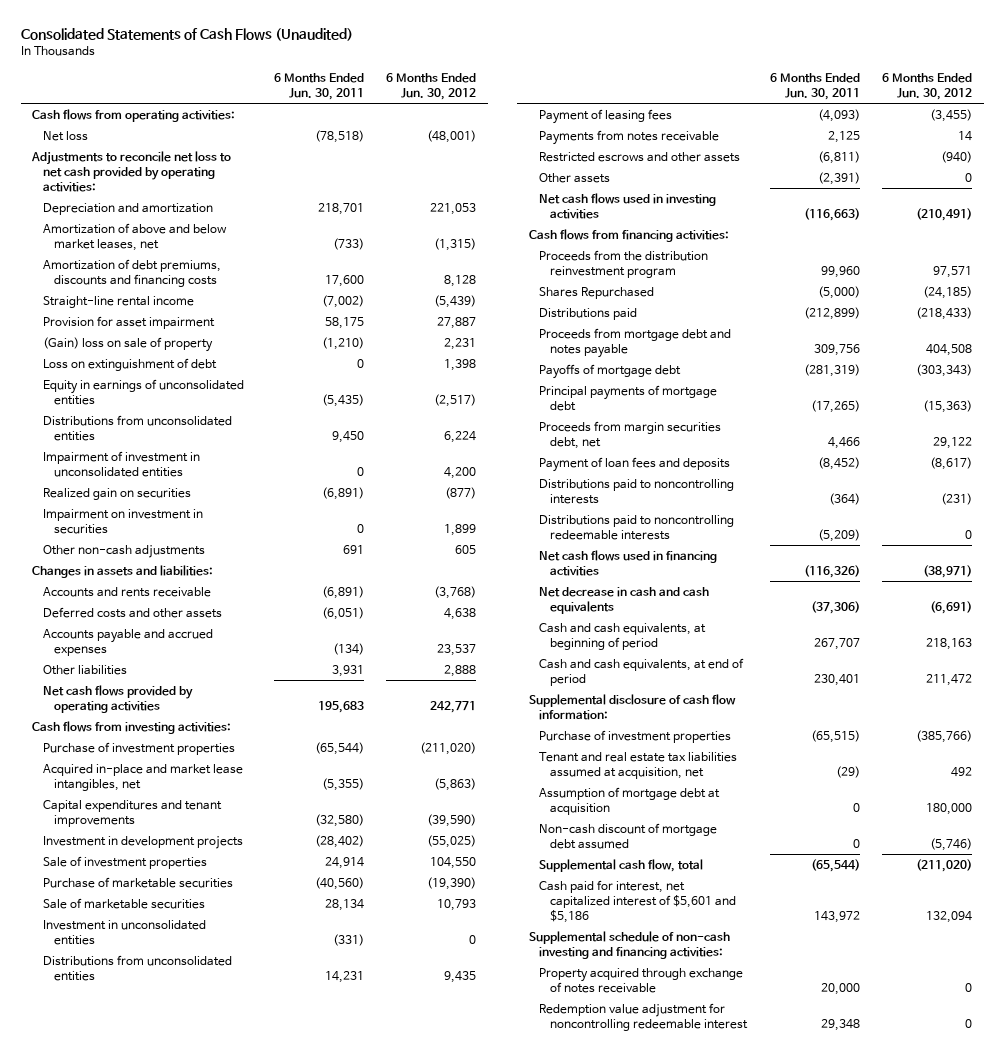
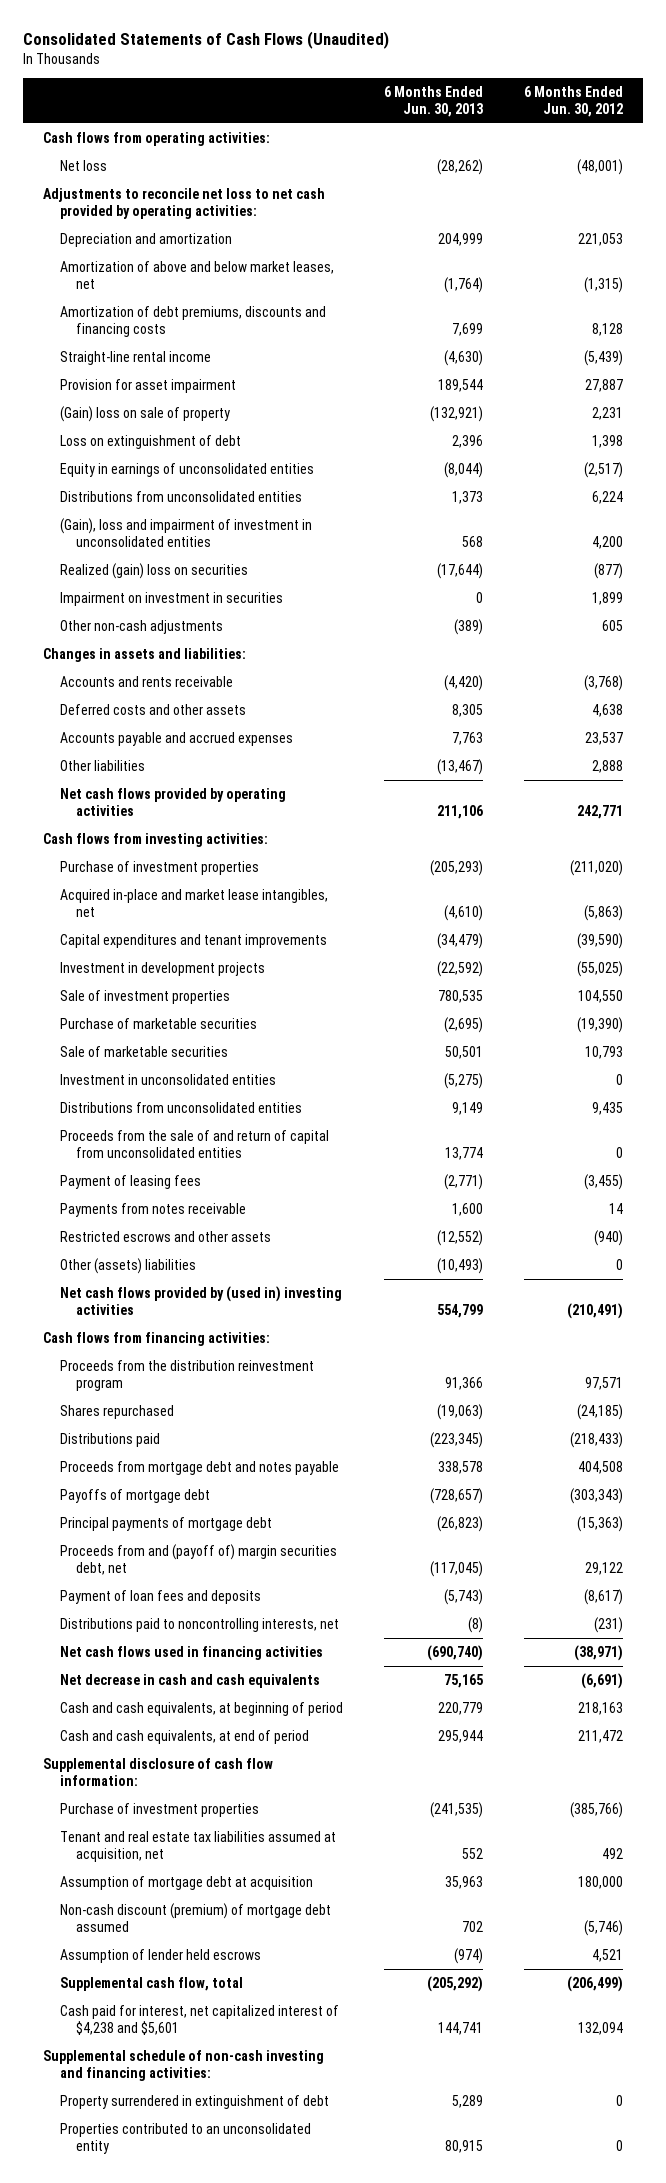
[273,72,364,101] 6 Months Ended Jun. 30, 2011 -> none
none -> [383,86,483,118] 6 Months Ended Jun. 30, 2013
[43,450,201,477] Impairment of investment in unconsolidated entities -> [59,517,312,547] (Gain), loss and impairment of investment in unconsolidated entities
[43,487,192,500] Realized gain on securities -> [59,562,248,579] Realized (gain) loss on securities
none -> [59,1129,329,1158] Proceeds from the sale of and return of capital from unconsolidated entities
[539,172,611,183] Other assets -> [59,1257,196,1274] Other (assets) liabilities
[539,192,717,219] Net cash flows used in investing activities -> [59,1285,342,1315] Net cash flows provided by (used in) investing activities
[539,286,655,299] Shares Repurchased -> [59,1404,174,1419] Shares repurchased
[539,420,722,449] Proceeds from margin securities debt, net -> [59,1543,337,1575] Proceeds from and (payoff of) margin securities debt, net
[539,514,735,540] Distributions paid to noncontrolling redeemable interests -> none
[539,478,735,504] Distributions paid to noncontrolling interests -> [59,1617,339,1632] Distributions paid to noncontrolling interests, net
[539,822,718,849] Non-cash discount of mortgage debt assumed -> [59,1902,331,1932] Non-cash discount (premium) of mortgage debt assumed
none -> [59,1948,261,1963] Assumption of lender held escrows
[916,858,973,872] (211,020) -> [566,1975,623,1992] (206,499)
[539,879,736,924] Cash paid for interest, net capitalized interest of $5,601 and $5,186 -> [59,2004,339,2035] Cash paid for interest, net capitalized interest of $4,238 and $5,601
[539,967,744,993] Property acquired through exchange of notes receivable -> none
[539,1002,748,1031] Redemption value adjustment for noncontrolling redeemable interest -> none
none -> [59,2094,329,2109] Property surrendered in extinguishment of debt
none -> [59,2122,311,2154] Properties contributed to an unconsolidated entity

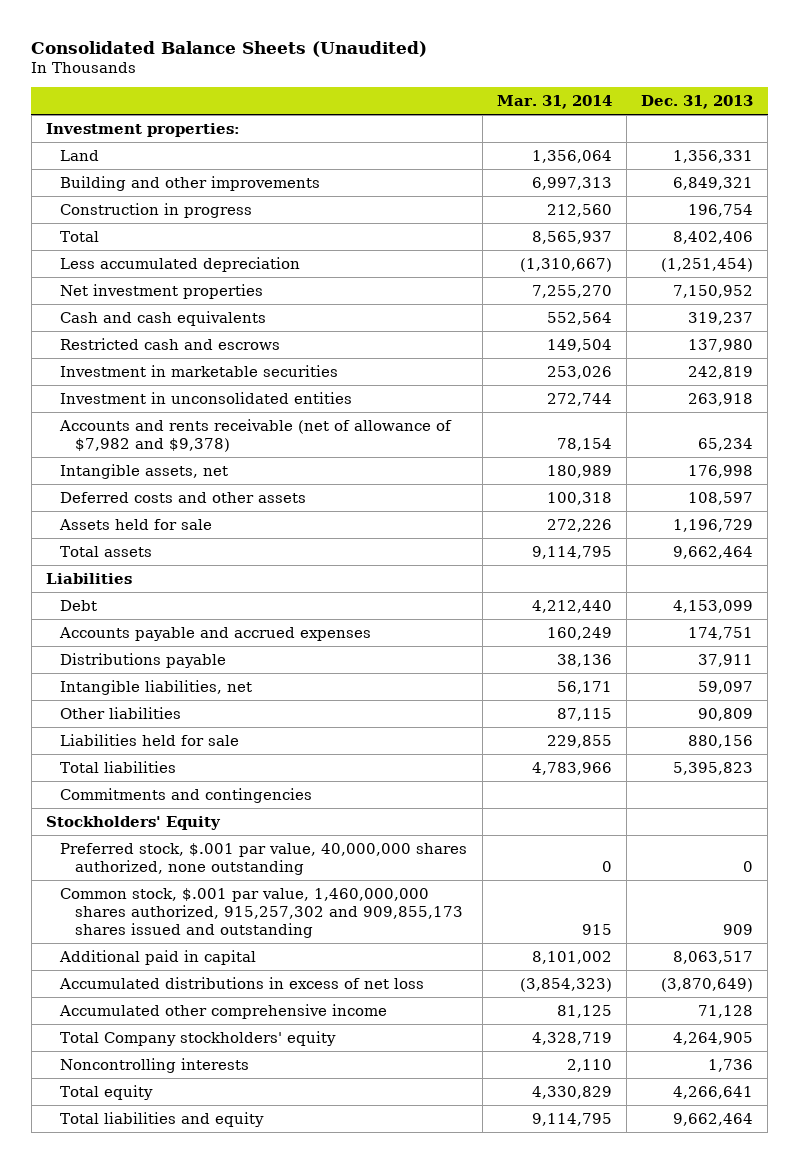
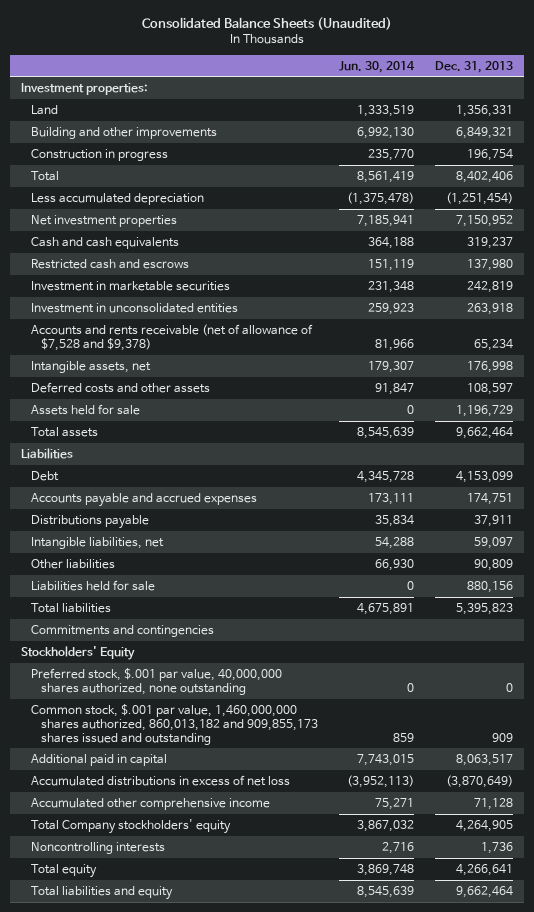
[496,94,612,109] Mar. 31, 2014 -> none
none -> [338,60,415,73] Jun. 30, 2014
[59,418,453,452] Accounts and rents receivable (net of allowance of $7,982 and $9,378) -> [30,324,313,351] Accounts and rents receivable (net of allowance of $7,528 and $9,378)
[60,887,463,938] Common stock, $.001 par value, 1,460,000,000 shares authorized, 915,257,302 and 909,855,173 shares issued and outstanding -> [30,704,318,745] Common stock, $.001 par value, 1,460,000,000 shares authorized, 860,013,182 and 909,855,173 shares issued and outstanding

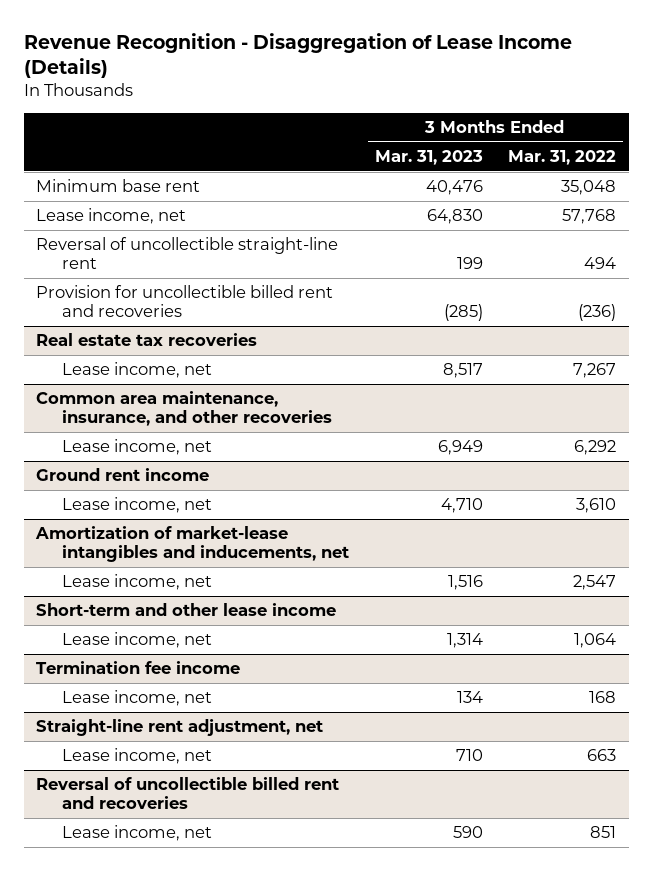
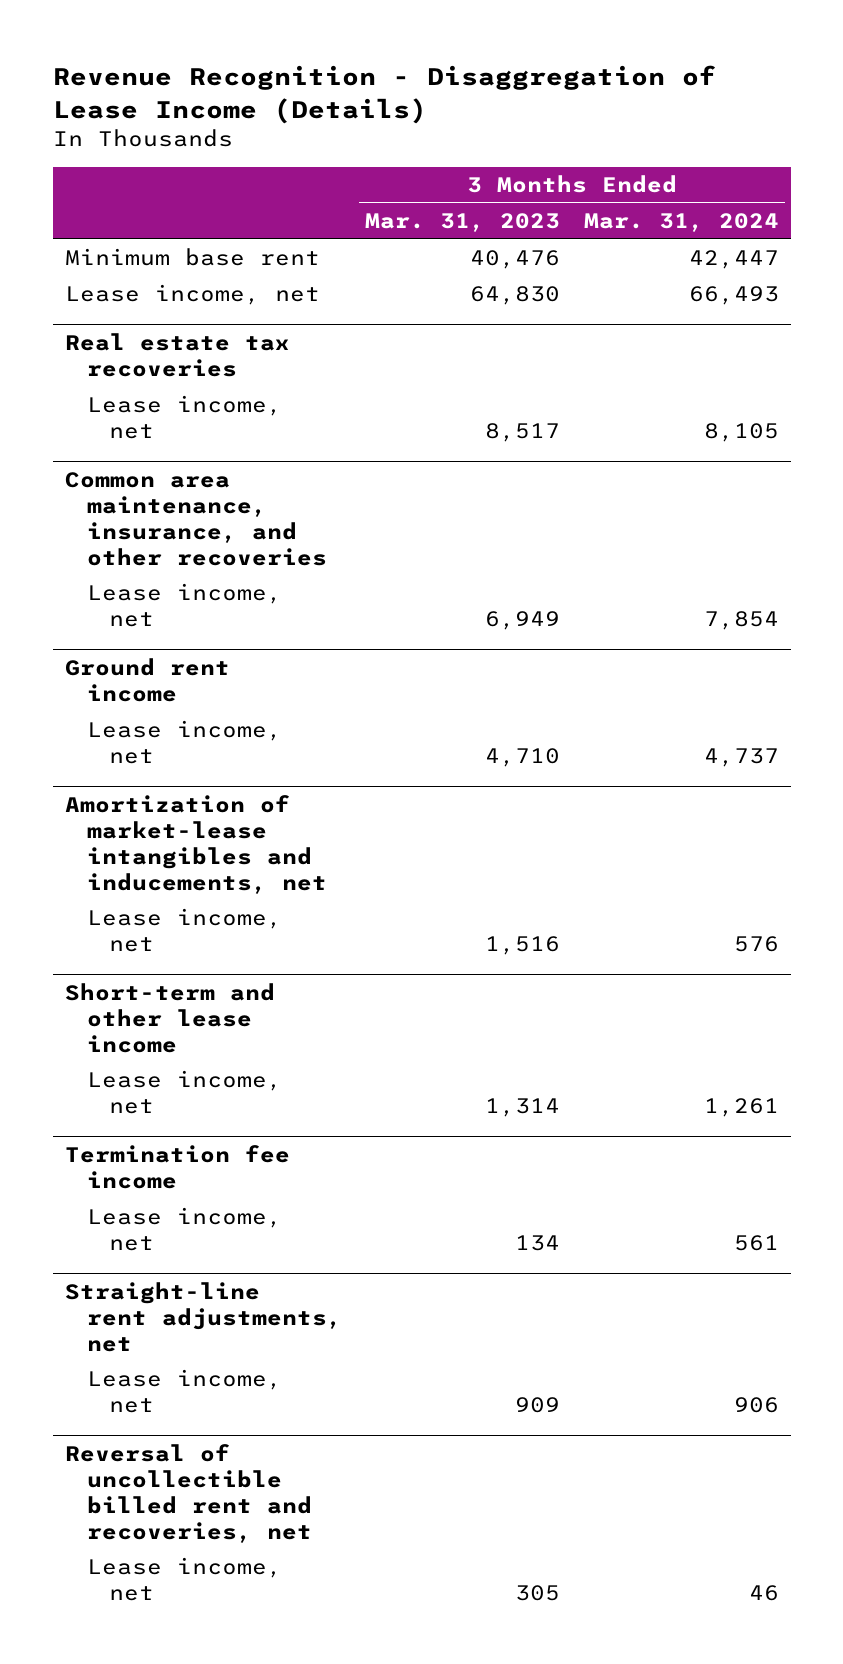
[508,150,617,166] Mar. 31, 2022 -> none
none -> [583,212,779,232] Mar. 31, 2024
[36,237,339,270] Reversal of uncollectible straight-line rent -> none
[36,285,334,318] Provision for uncollectible billed rent and recoveries -> none
[36,719,324,737] Straight-line rent adjustment, net -> [64,1282,342,1352] Straight-line rent adjustments, net
[455,749,483,762] 710 -> [515,1397,561,1414] 909
[36,777,340,810] Reversal of uncollectible billed rent and recoveries -> [64,1444,312,1543] Reversal of uncollectible billed rent and recoveries, net
[452,826,483,839] 590 -> [515,1585,561,1602] 305

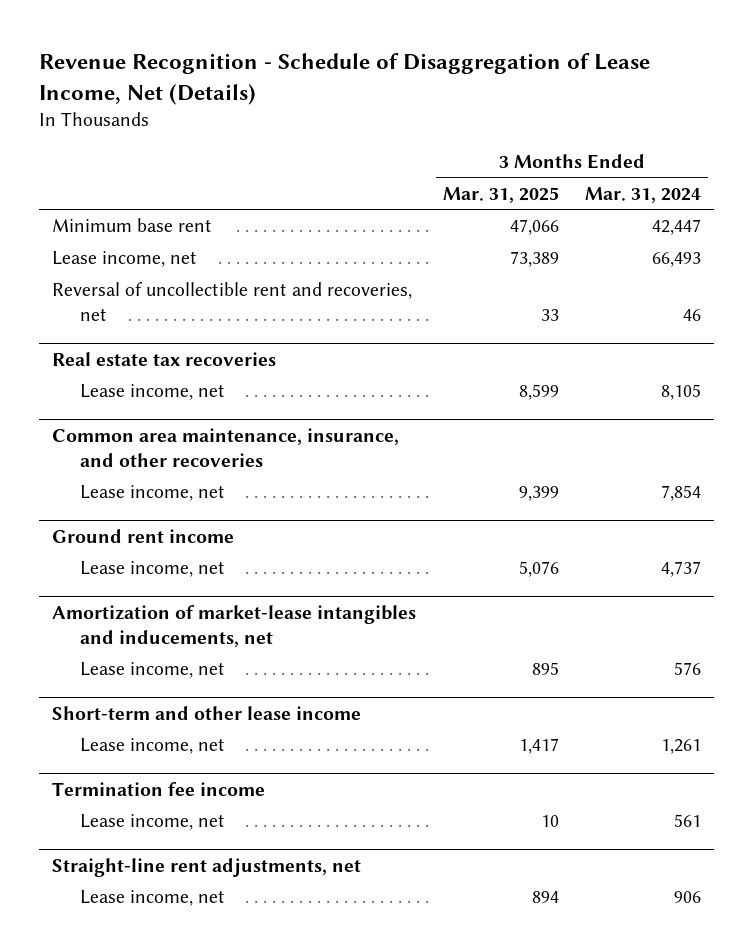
[52,65,716,124] Revenue Recognition - Disaggregation of Lease Income (Details) -> [38,53,650,105] Revenue Recognition - Schedule of Disaggregation of Lease Income, Net (Details)
[365,212,561,232] Mar. 31, 2023 -> none
none -> [442,186,559,203] Mar. 31, 2025
none -> [52,282,413,322] Reversal of uncollectible rent and recoveries, net
[64,1444,312,1543] Reversal of uncollectible billed rent and recoveries, net -> none
[86,1557,282,1602] Lease income, net -> none

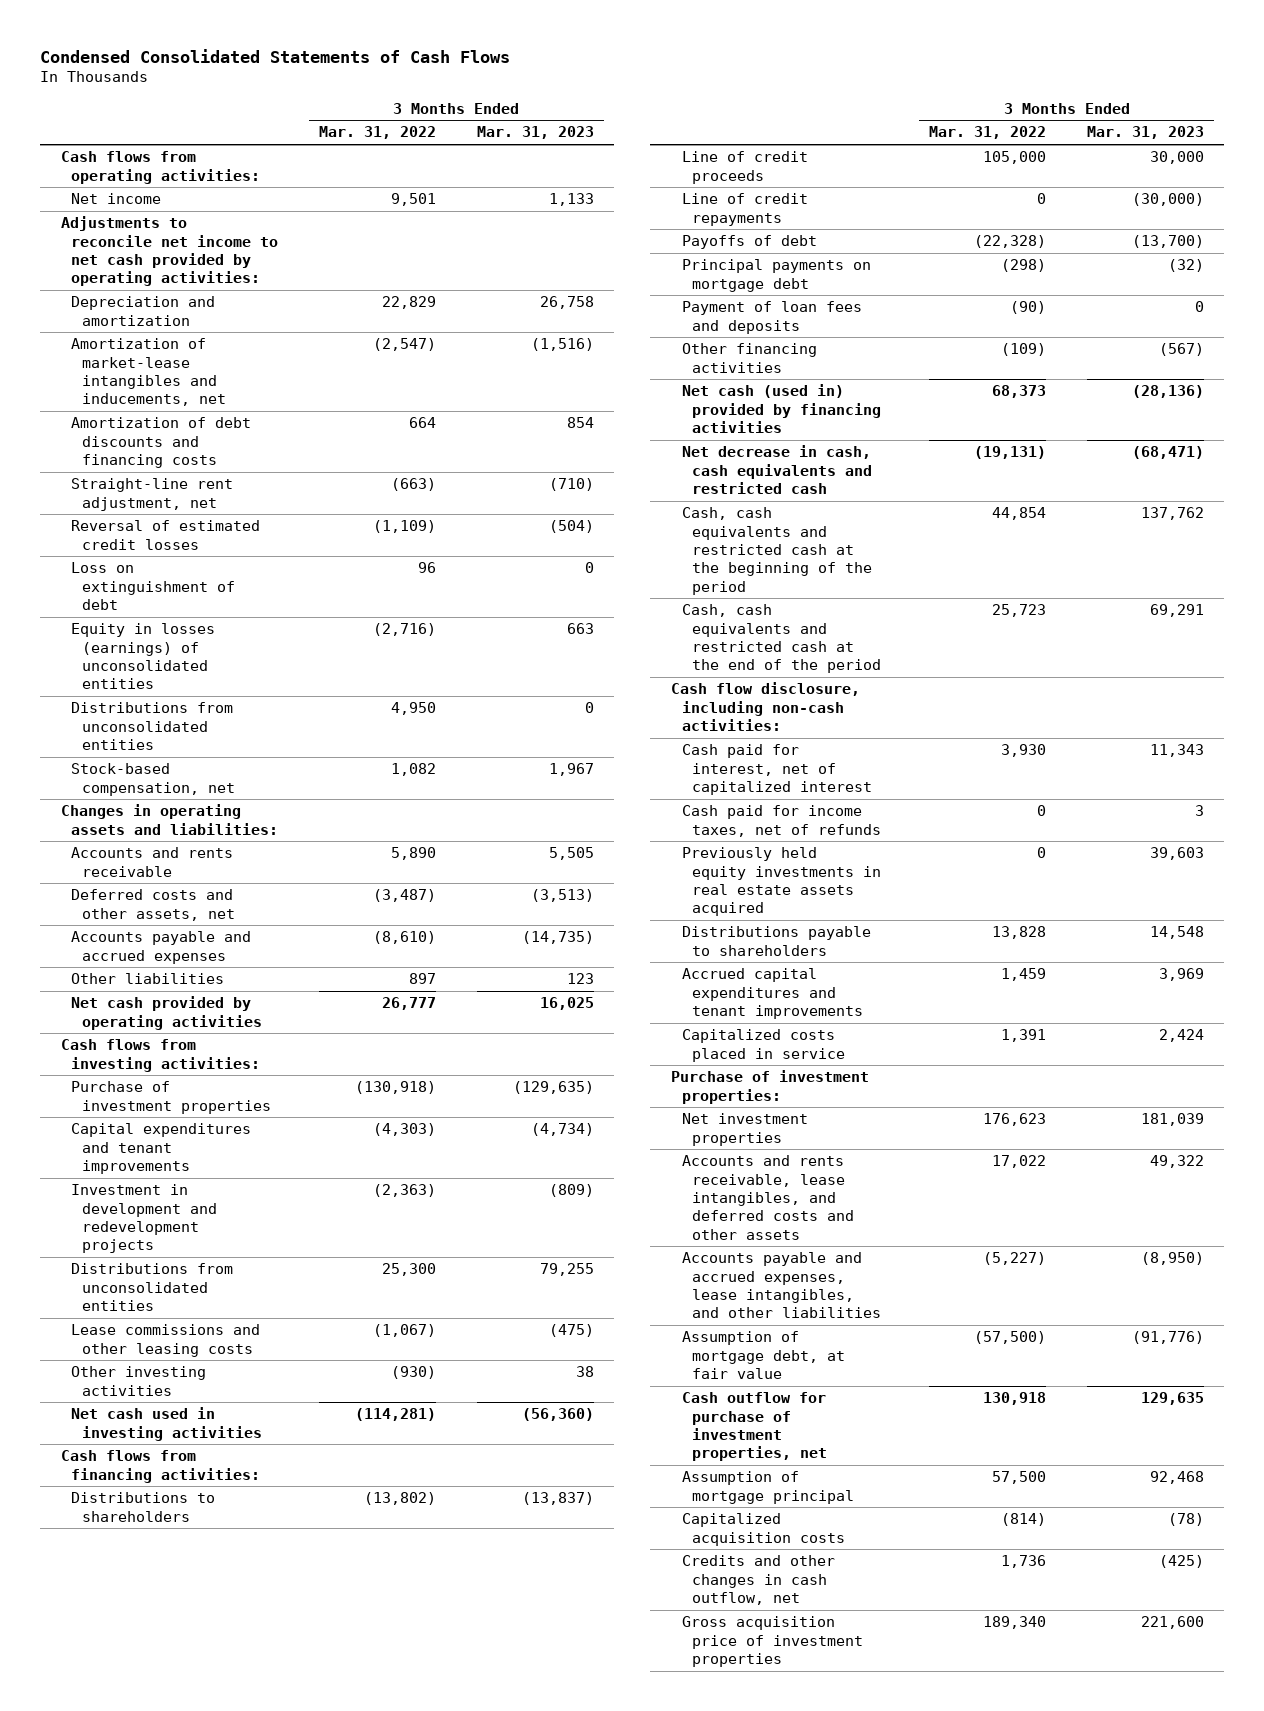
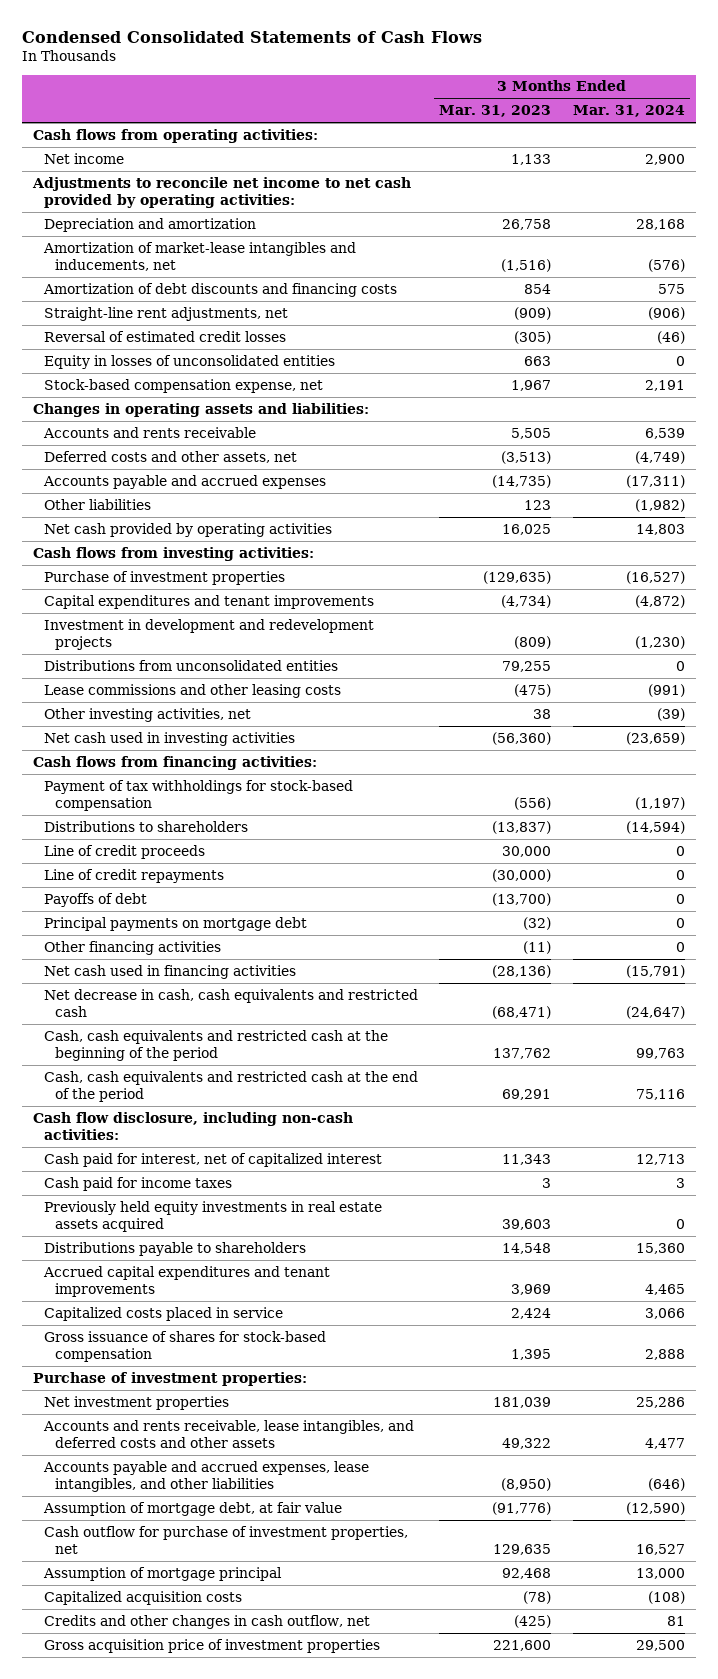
[319,126,437,140] Mar. 31, 2022 -> none
none -> [572,105,685,118] Mar. 31, 2024
[71,562,236,610] Loss on extinguishment of debt -> none
[71,702,234,750] Distributions from unconsolidated entities -> none
[71,478,234,511] Straight-line rent adjustment, net -> [43,306,288,321] Straight-line rent adjustments, net
[548,478,594,492] (710) -> [514,306,552,320] (909)
[548,520,594,534] (504) -> [514,330,552,344] (305)
[71,623,216,690] Equity in losses (earnings) of unconsolidated entities -> [43,354,335,369] Equity in losses of unconsolidated entities
[71,763,236,796] Stock-based compensation, net -> [43,378,323,393] Stock-based compensation expense, net
[71,1366,207,1396] Other investing activities -> [43,707,251,722] Other investing activities, net
none -> [43,779,353,811] Payment of tax withholdings for stock-based compensation
[681,301,862,334] Payment of loan fees and deposits -> none
[1158,343,1204,357] (567) -> [523,940,552,954] (11)
[681,384,882,433] Net cash (used in) provided by financing activities -> [43,964,296,979] Net cash used in financing activities
[681,805,882,837] Cash paid for income taxes, net of refunds -> [43,1176,232,1191] Cash paid for income taxes
none -> [43,1330,326,1362] Gross issuance of shares for stock-based compensation

